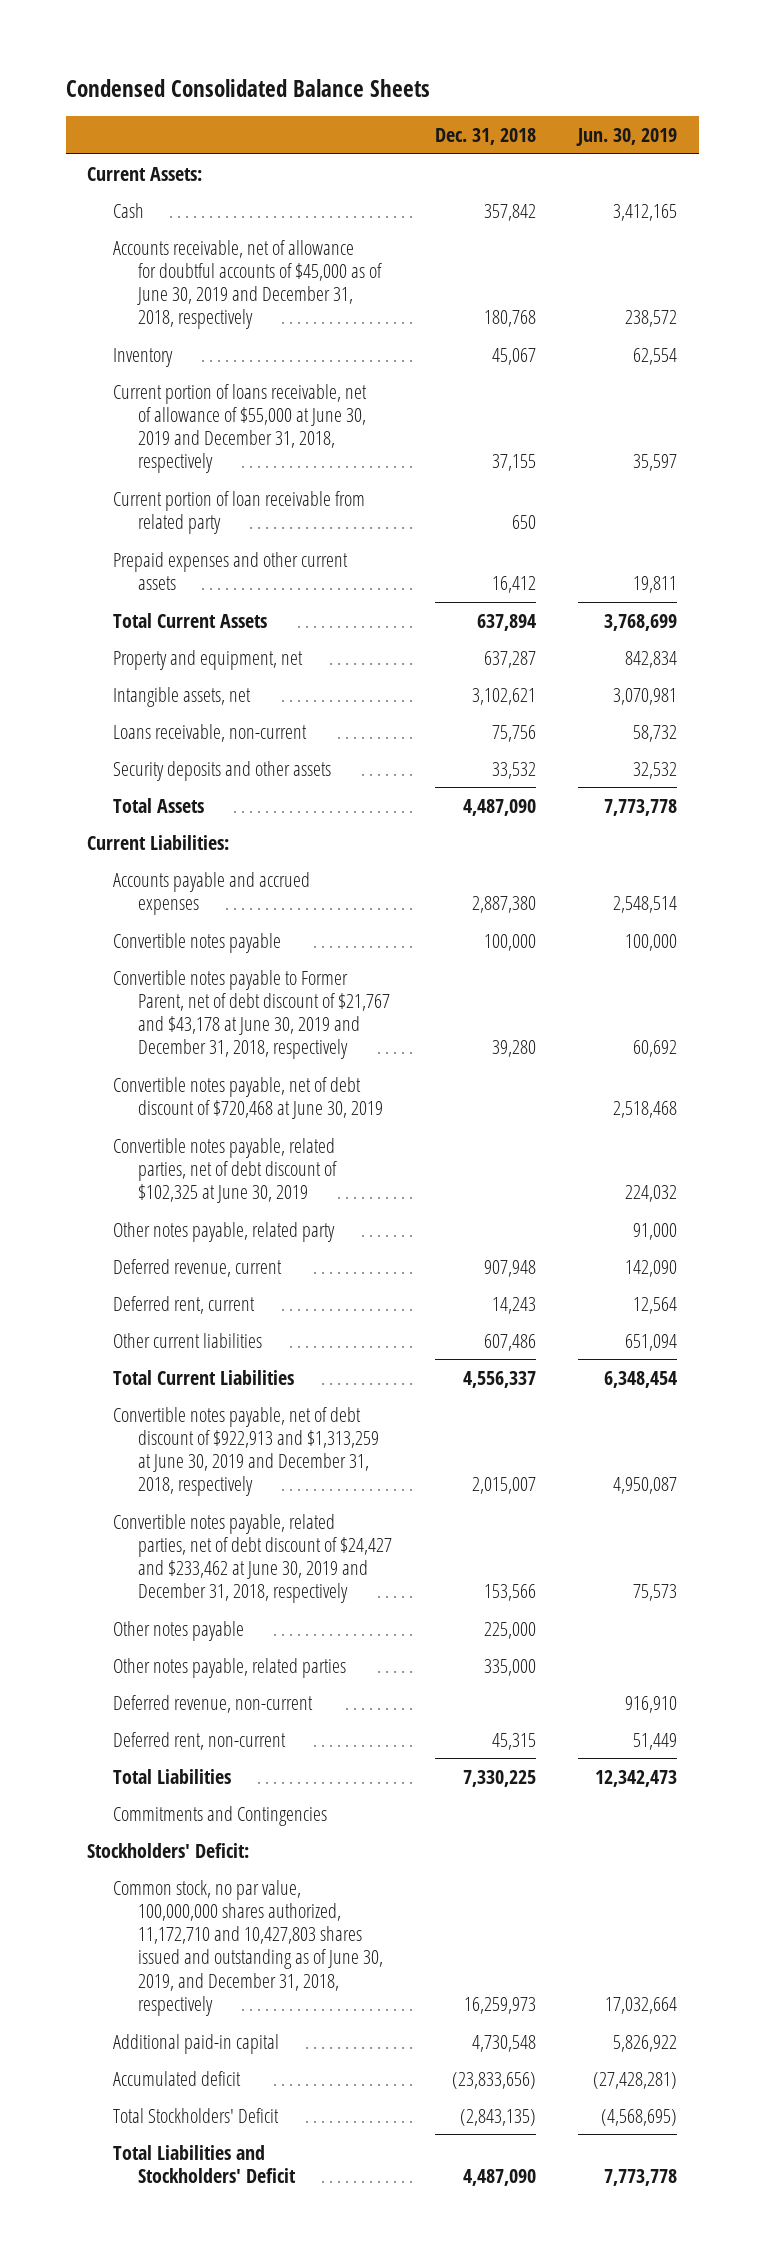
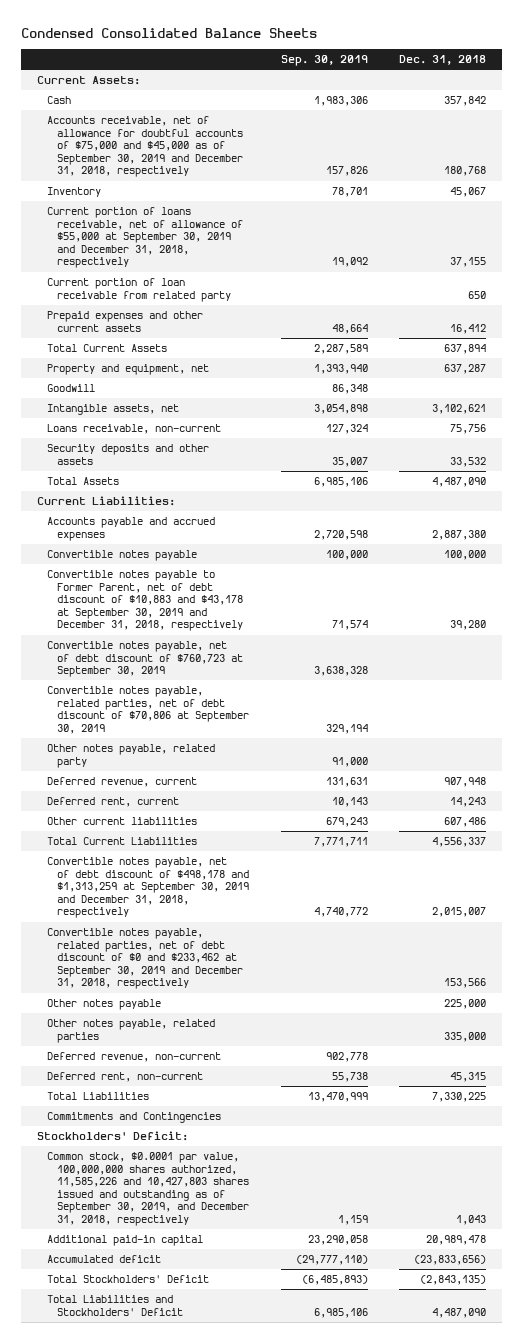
[576,128,678,147] Jun. 30, 2019 -> none
none -> [280,55,368,67] Sep. 30, 2019
[112,239,382,330] Accounts receivable, net of allowance for doubtful accounts of $45,000 as of June 30, 2019 and December 31, 2018, respectively -> [47,116,244,178] Accounts receivable, net of allowance for doubtful accounts of $75,000 and $45,000 as of September 30, 2019 and December 31, 2018, respectively
[112,383,367,474] Current portion of loans receivable, net of allowance of $55,000 at June 30, 2019 and December 31, 2018, respectively -> [47,207,244,269] Current portion of loans receivable, net of allowance of $55,000 at September 30, 2019 and December 31, 2018, respectively
none -> [47,384,96,393] Goodwill
[112,969,390,1060] Convertible notes payable to Former Parent, net of debt discount of $21,767 and $43,178 at June 30, 2019 and December 31, 2018, respectively -> [47,570,244,632] Convertible notes payable to Former Parent, net of debt discount of $10,883 and $43,178 at September 30, 2019 and December 31, 2018, respectively
[112,1076,383,1119] Convertible notes payable, net of debt discount of $720,468 at June 30, 2019 -> [47,641,244,678] Convertible notes payable, net of debt discount of $760,723 at September 30, 2019
[112,1137,337,1204] Convertible notes payable, related parties, net of debt discount of $102,325 at June 30, 2019 -> [47,686,250,734] Convertible notes payable, related parties, net of debt discount of $70,806 at September 30, 2019
[112,1406,379,1497] Convertible notes payable, net of debt discount of $922,913 and $1,313,259 at June 30, 2019 and December 31, 2018, respectively -> [47,857,250,919] Convertible notes payable, net of debt discount of $498,178 and $1,313,259 at September 30, 2019 and December 31, 2018, respectively
[112,1513,392,1604] Convertible notes payable, related parties, net of debt discount of $24,427 and $233,462 at June 30, 2019 and December 31, 2018, respectively -> [47,928,244,990] Convertible notes payable, related parties, net of debt discount of $0 and $233,462 at September 30, 2019 and December 31, 2018, respectively
[112,1879,383,2016] Common stock, no par value, 100,000,000 shares authorized, 11,172,710 and 10,427,803 shares issued and outstanding as of June 30, 2019, and December 31, 2018, respectively -> [47,1152,250,1227] Common stock, $0.0001 par value, 100,000,000 shares authorized, 11,585,226 and 10,427,803 shares issued and outstanding as of September 30, 2019, and December 31, 2018, respectively
[463,1996,536,2014] 16,259,973 -> [456,1215,487,1226] 1,043
[471,2034,536,2052] 4,730,548 -> [426,1235,487,1246] 20,989,478

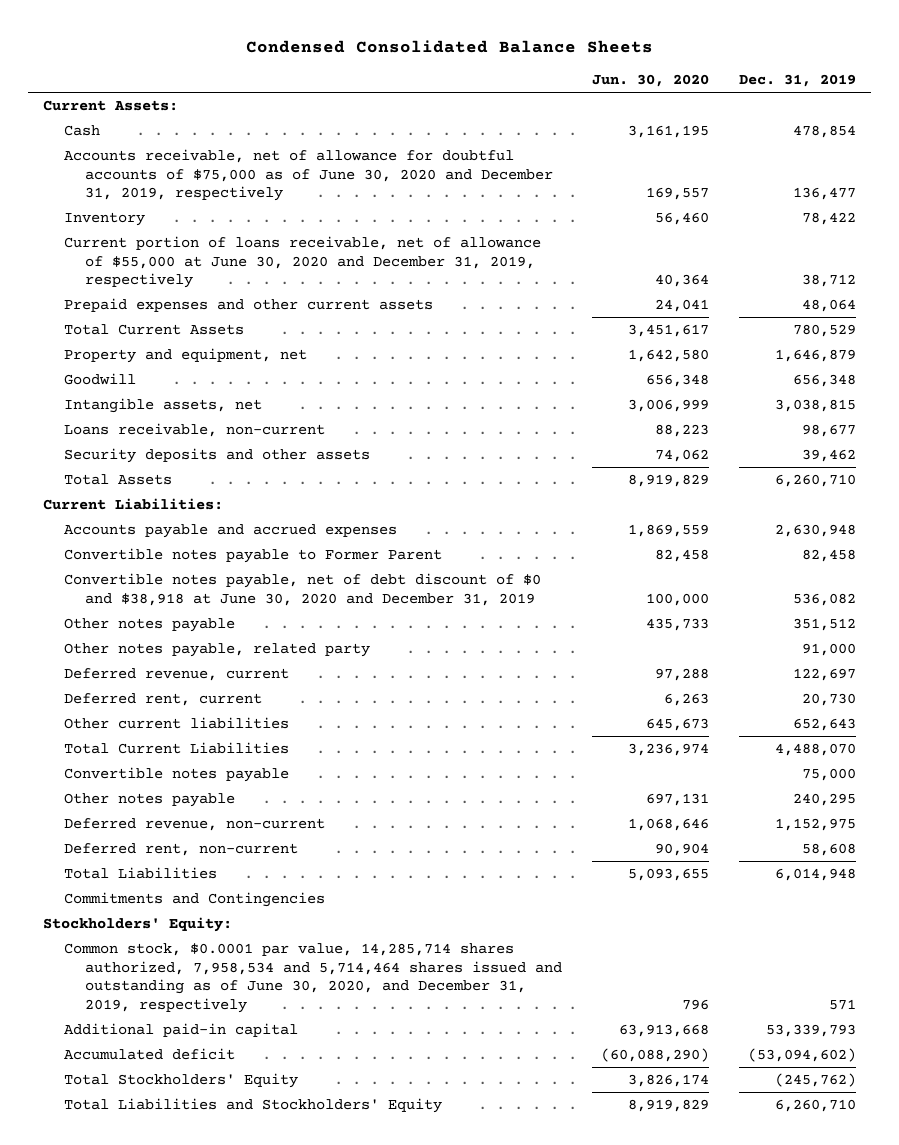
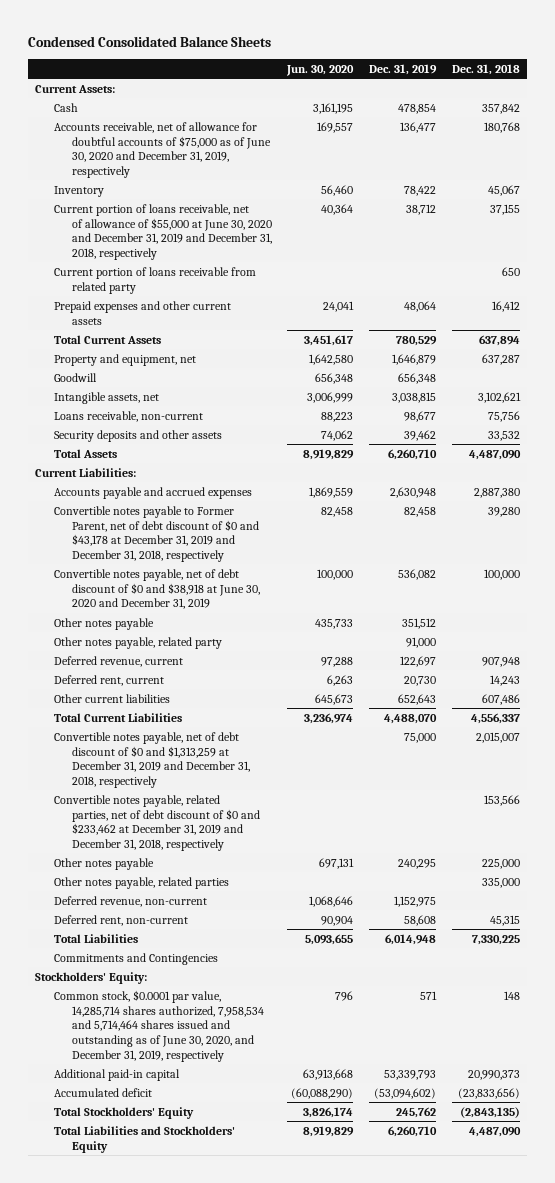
none -> [451,63,520,75] Dec. 31, 2018
[64,235,542,289] Current portion of loans receivable, net of allowance of $55,000 at June 30, 2020 and December 31, 2019, respectively -> [53,203,272,260] Current portion of loans receivable, net of allowance of $55,000 at June 30, 2020 and December 31, 2019 and December 31, 2018, respectively
none -> [53,266,256,294] Current portion of loans receivable from related party
[64,547,443,563] Convertible notes payable to Former Parent -> [53,505,259,562] Convertible notes payable to Former Parent, net of debt discount of $0 and $43,178 at December 31, 2019 and December 31, 2018, respectively
[64,766,290,782] Convertible notes payable -> [53,731,250,788] Convertible notes payable, net of debt discount of $0 and $1,313,259 at December 31, 2019 and December 31, 2018, respectively
none -> [53,794,260,851] Convertible notes payable, related parties, net of debt discount of $0 and $233,462 at December 31, 2019 and December 31, 2018, respectively
none -> [53,876,229,889] Other notes payable, related parties
[775,1072,857,1087] (245,762) -> [395,1106,436,1118] 245,762

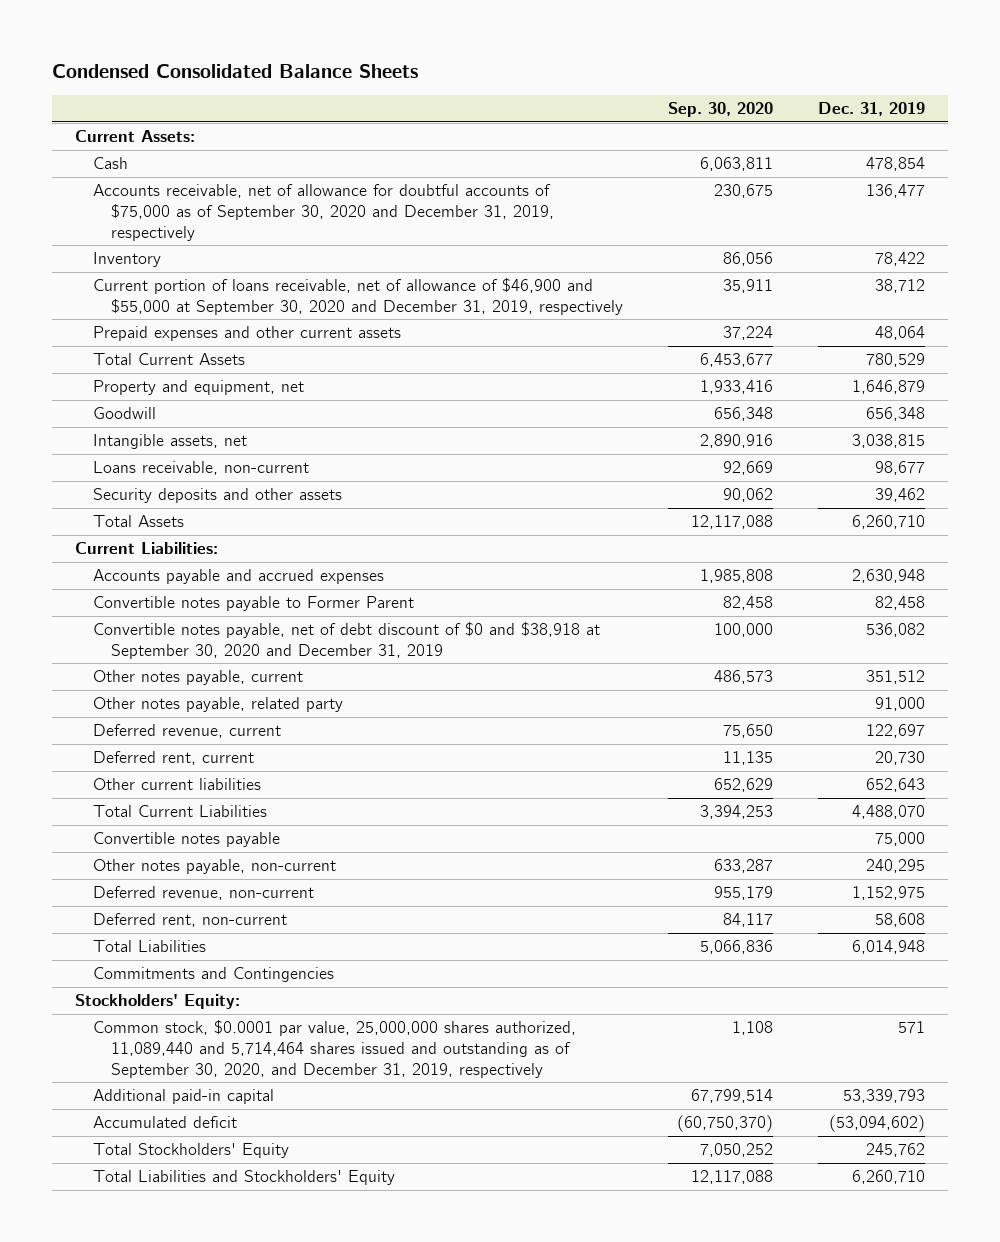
[286,64,355,76] Jun. 30, 2020 -> none
[451,63,520,75] Dec. 31, 2018 -> none
none -> [668,102,774,118] Sep. 30, 2020
[53,121,271,178] Accounts receivable, net of allowance for doubtful accounts of $75,000 as of June 30, 2020 and December 31, 2019, respectively -> [92,184,554,241] Accounts receivable, net of allowance for doubtful accounts of $75,000 as of September 30, 2020 and December 31, 2019, respectively
[53,266,256,294] Current portion of loans receivable from related party -> none
[53,203,272,260] Current portion of loans receivable, net of allowance of $55,000 at June 30, 2020 and December 31, 2019 and December 31, 2018, respectively -> [92,278,623,315] Current portion of loans receivable, net of allowance of $46,900 and $55,000 at September 30, 2020 and December 31, 2019, respectively
[53,505,259,562] Convertible notes payable to Former Parent, net of debt discount of $0 and $43,178 at December 31, 2019 and December 31, 2018, respectively -> [92,596,414,612] Convertible notes payable to Former Parent
[53,568,260,610] Convertible notes payable, net of debt discount of $0 and $38,918 at June 30, 2020 and December 31, 2019 -> [92,622,600,659] Convertible notes payable, net of debt discount of $0 and $38,918 at September 30, 2020 and December 31, 2019
[53,617,154,630] Other notes payable -> [92,670,303,686] Other notes payable, current
[53,794,260,851] Convertible notes payable, related parties, net of debt discount of $0 and $233,462 at December 31, 2019 and December 31, 2018, respectively -> none
[53,876,229,889] Other notes payable, related parties -> none
[53,731,250,788] Convertible notes payable, net of debt discount of $0 and $1,313,259 at December 31, 2019 and December 31, 2018, respectively -> [92,832,280,848] Convertible notes payable
[53,857,154,870] Other notes payable -> [92,859,336,875] Other notes payable, non-current
[53,989,264,1062] Common stock, $0.0001 par value, 14,285,714 shares authorized, 7,958,534 and 5,714,464 shares issued and outstanding as of June 30, 2020, and December 31, 2019, respectively -> [92,1020,576,1078] Common stock, $0.0001 par value, 25,000,000 shares authorized, 11,089,440 and 5,714,464 shares issued and outstanding as of September 30, 2020, and December 31, 2019, respectively

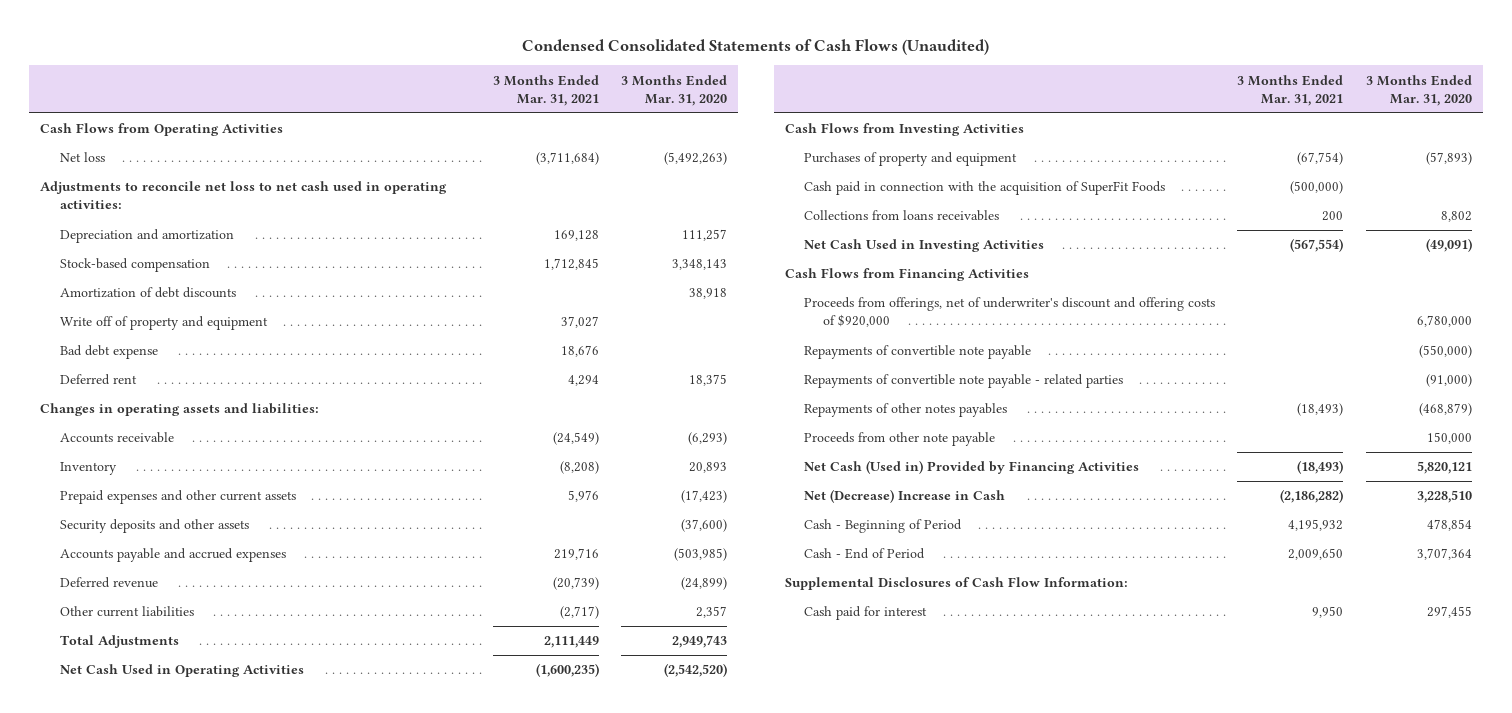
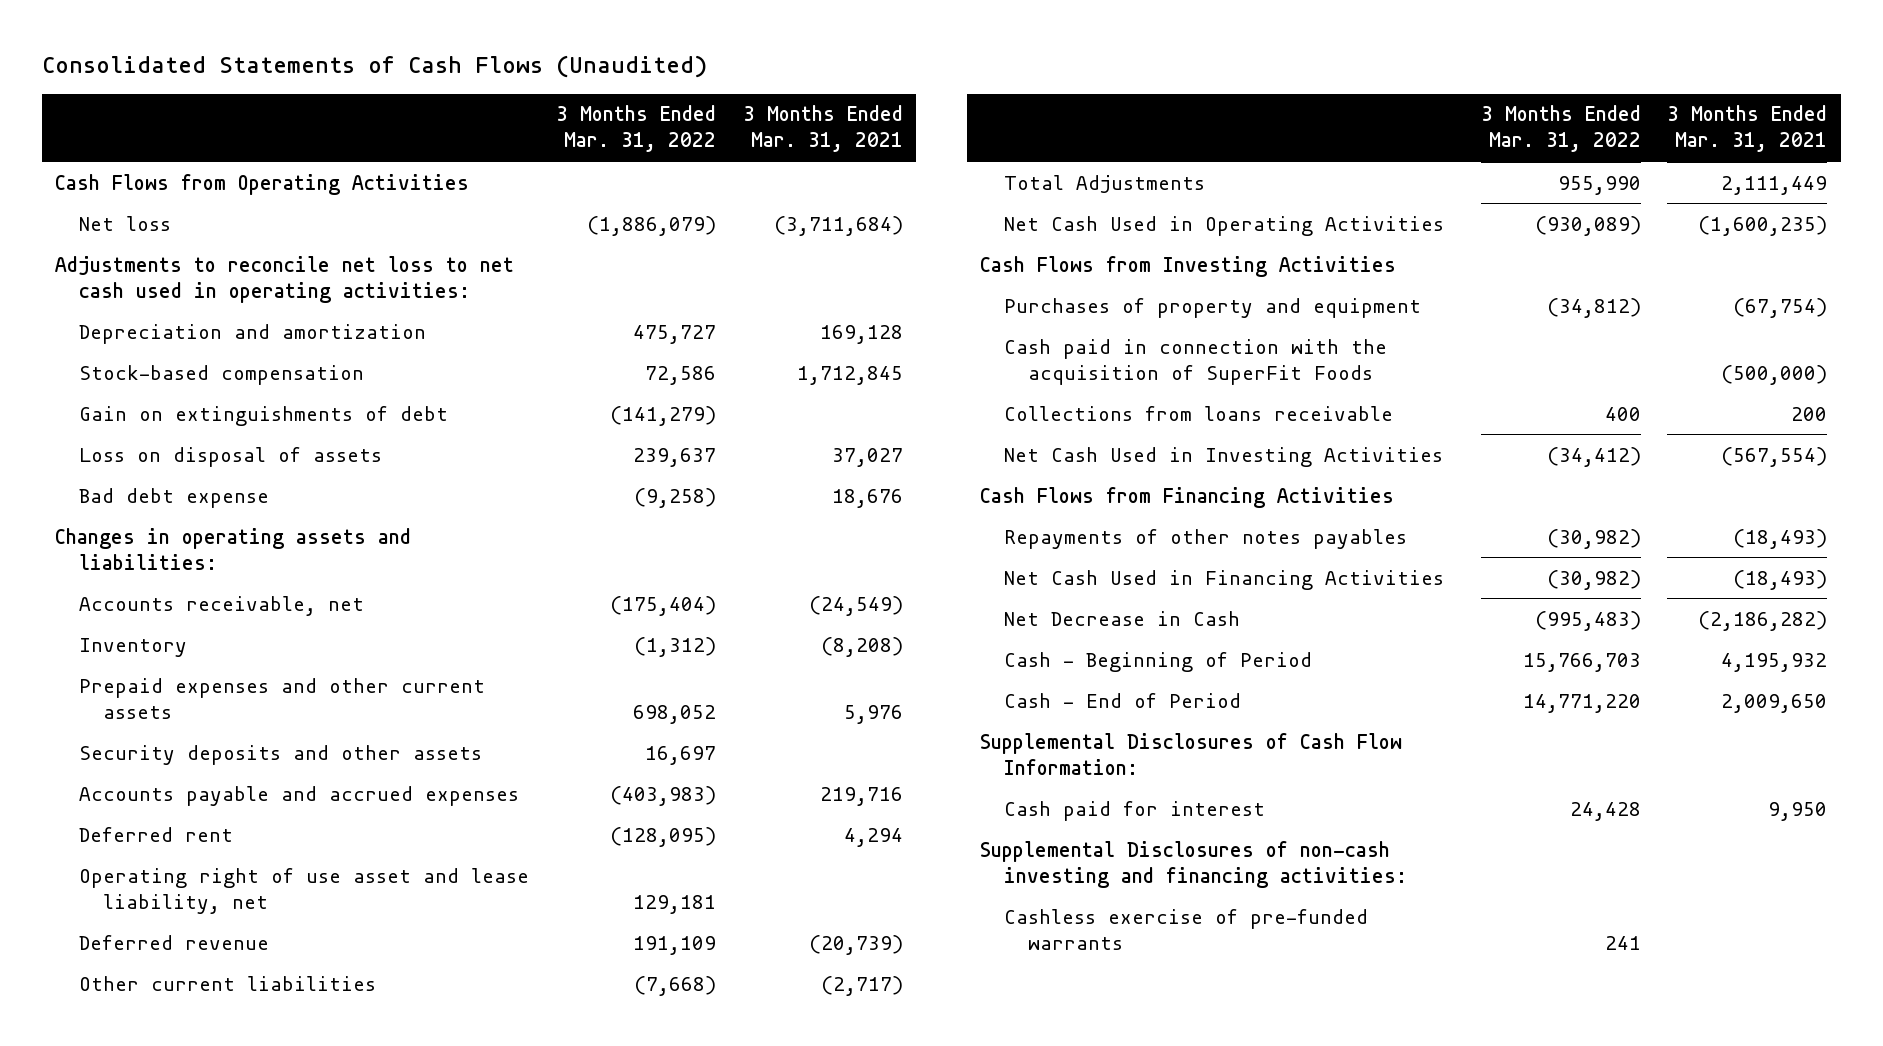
[522,39,990,56] Condensed Consolidated Statements of Cash Flows (Unaudited) -> [41,55,707,79] Consolidated Statements of Cash Flows (Unaudited)
[621,74,728,106] 3 Months Ended Mar. 31, 2020 -> none
none -> [555,105,716,153] 3 Months Ended Mar. 31, 2022
[59,287,236,299] Amortization of debt discounts -> none
none -> [79,405,449,426] Gain on extinguishments of debt
[59,316,268,331] Write off of property and equipment -> [79,446,383,467] Loss on disposal of assets
[59,432,174,444] Accounts receivable -> [79,595,365,616] Accounts receivable, net
[59,374,137,386] Deferred rent -> [79,826,234,842] Deferred rent
none -> [79,867,530,914] Operating right of use asset and lease liability, net
[804,210,1000,222] Collections from loans receivables -> [1004,405,1394,421] Collections from loans receivable
[804,297,1216,328] Proceeds from offerings, net of underwriter's discount and offering costs of $920,000 -> none
[804,345,1032,360] Repayments of convertible note payable -> none
[804,374,1124,389] Repayments of convertible note payable - related parties -> none
[804,432,996,447] Proceeds from other note payable -> none
[804,460,1140,475] Net Cash (Used in) Provided by Financing Activities -> [1004,569,1445,590] Net Cash Used in Financing Activities
[804,489,1006,504] Net (Decrease) Increase in Cash -> [1004,610,1241,626] Net Decrease in Cash
none -> [980,840,1408,888] Supplemental Disclosures of non-cash investing and financing activities:
none -> [1004,908,1369,950] Cashless exercise of pre-funded warrants

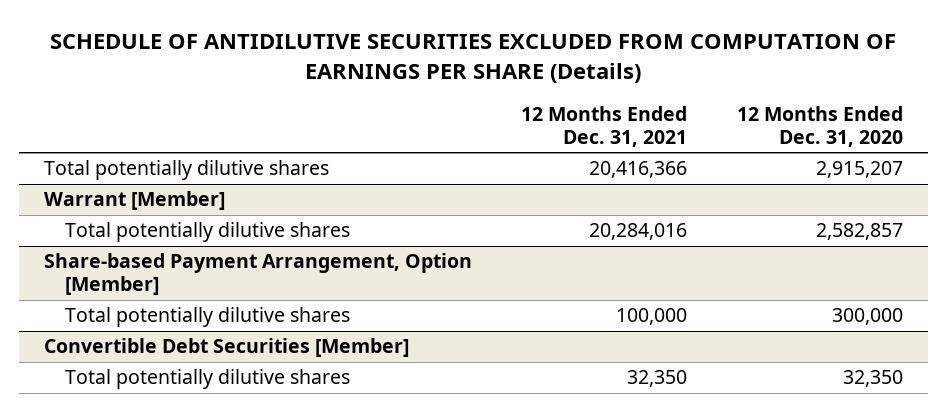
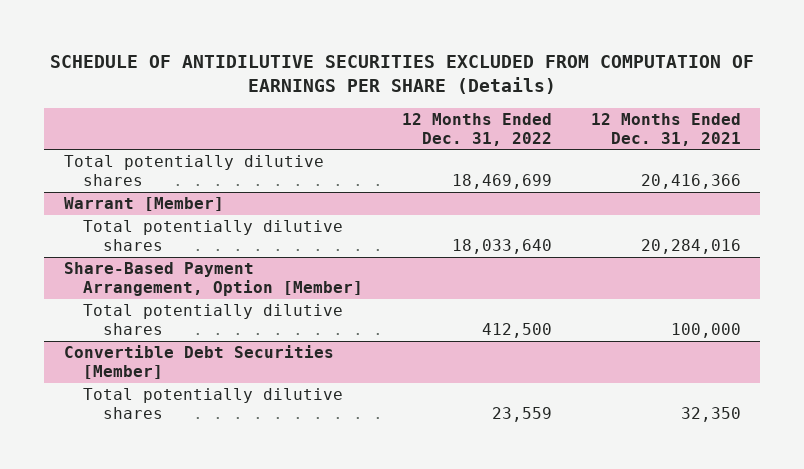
[736,105,903,147] 12 Months Ended Dec. 31, 2020 -> none
none -> [402,113,553,146] 12 Months Ended Dec. 31, 2022
[44,253,473,296] Share-based Payment Arrangement, Option [Member] -> [63,262,364,296] Share-Based Payment Arrangement, Option [Member]

